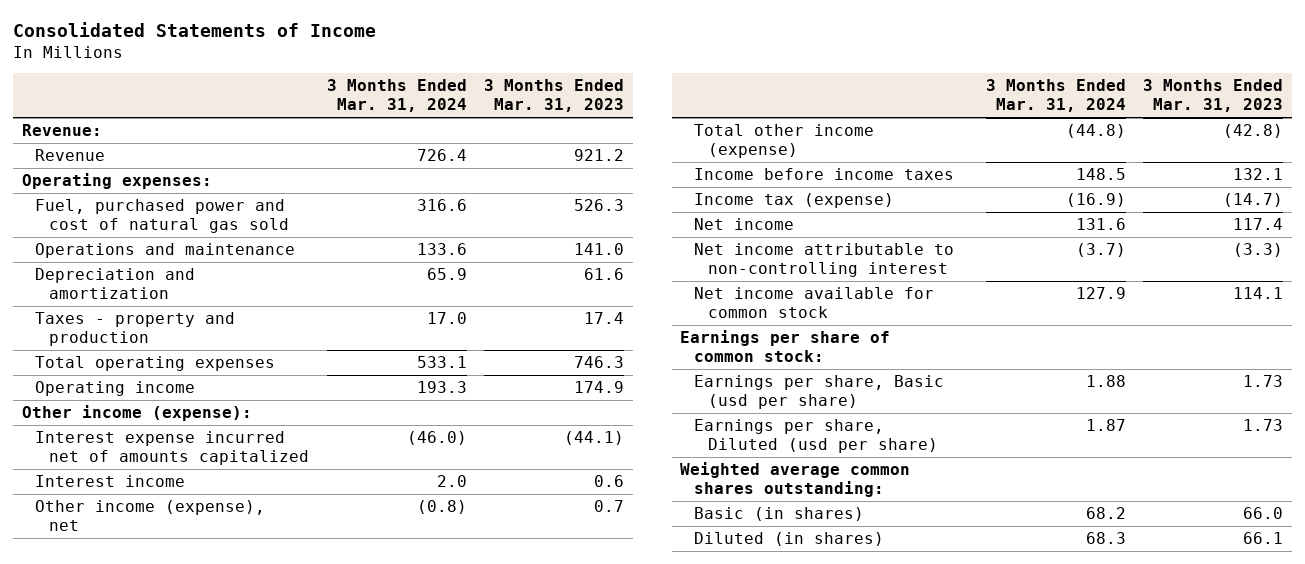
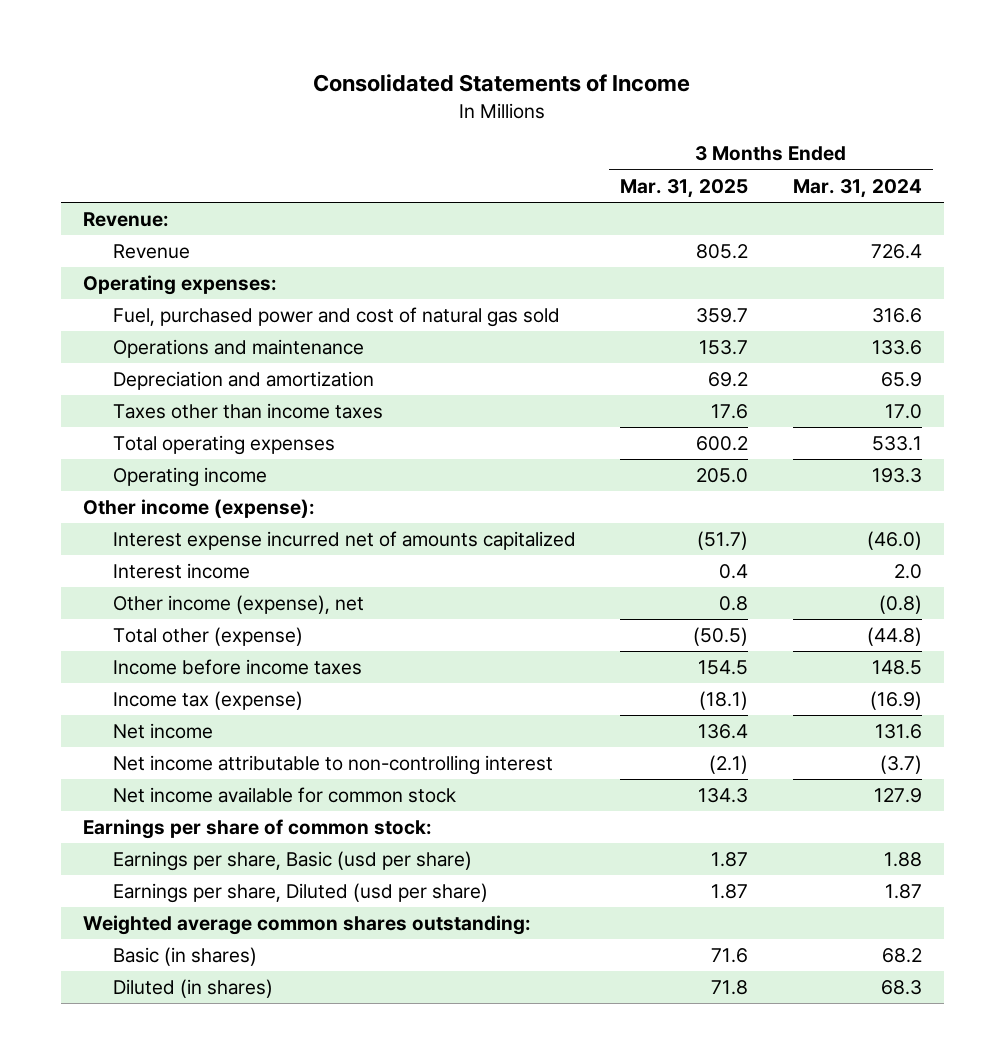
[484,79,625,113] 3 Months Ended Mar. 31, 2023 -> none
none -> [620,178,749,198] Mar. 31, 2025
[35,312,236,347] Taxes - property and production -> [113,403,384,420] Taxes other than income taxes
[694,124,875,159] Total other income (expense) -> [113,627,304,647] Total other (expense)

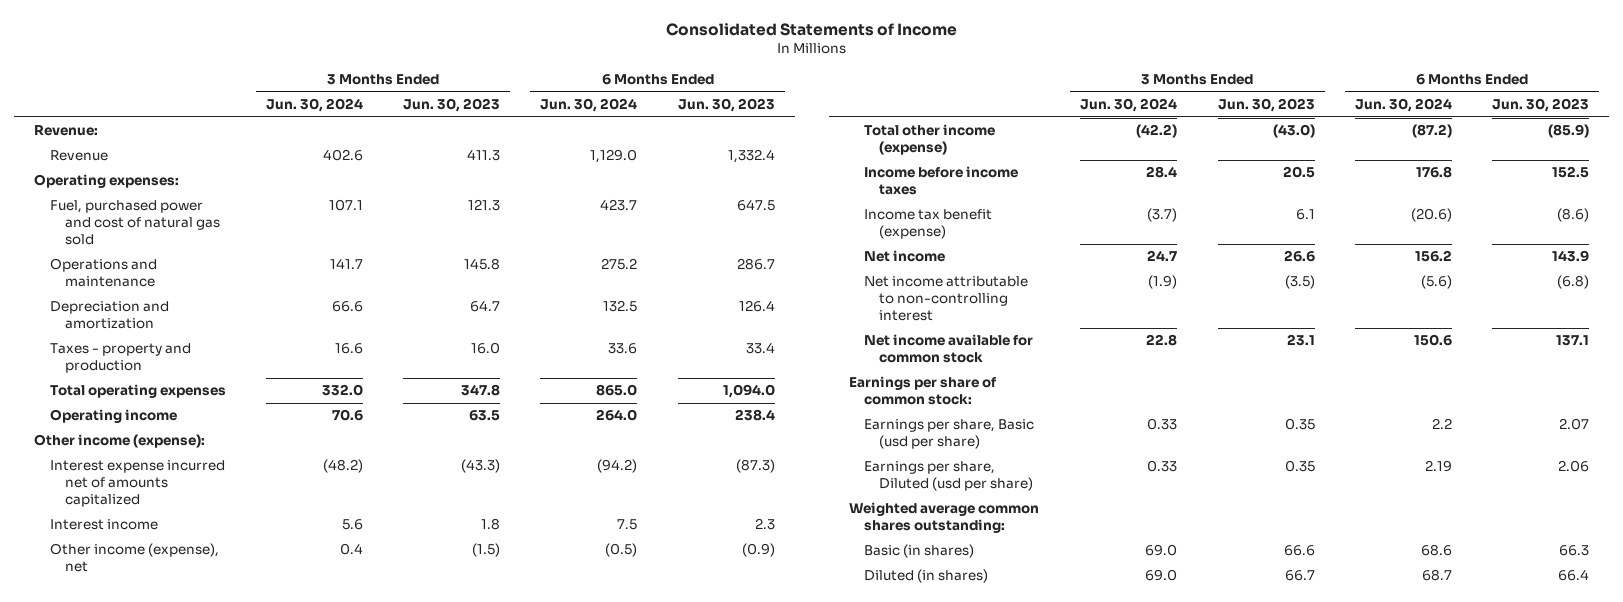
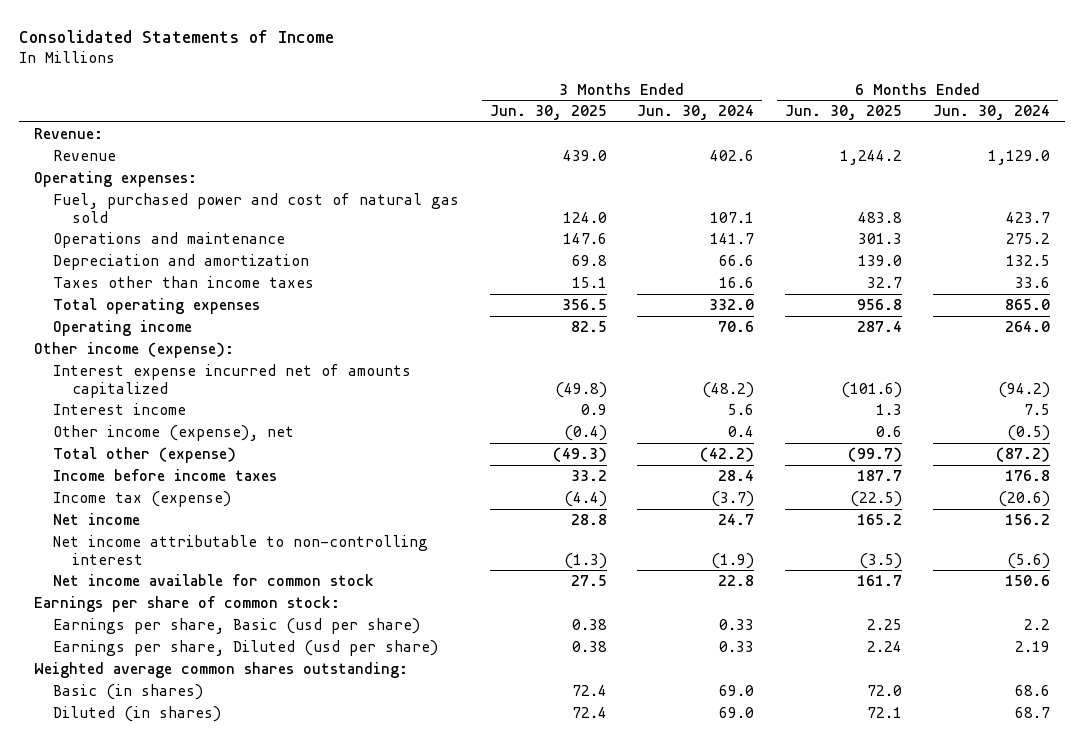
[403,98,501,113] Jun. 30, 2023 -> none
[677,98,775,113] Jun. 30, 2023 -> none
none -> [489,105,607,121] Jun. 30, 2025
none -> [785,105,903,121] Jun. 30, 2025
[49,343,191,374] Taxes - property and production -> [53,276,315,289] Taxes other than income taxes
[864,124,996,156] Total other income (expense) -> [53,447,237,464] Total other (expense)
[864,209,993,240] Income tax benefit (expense) -> [53,491,232,508] Income tax (expense)

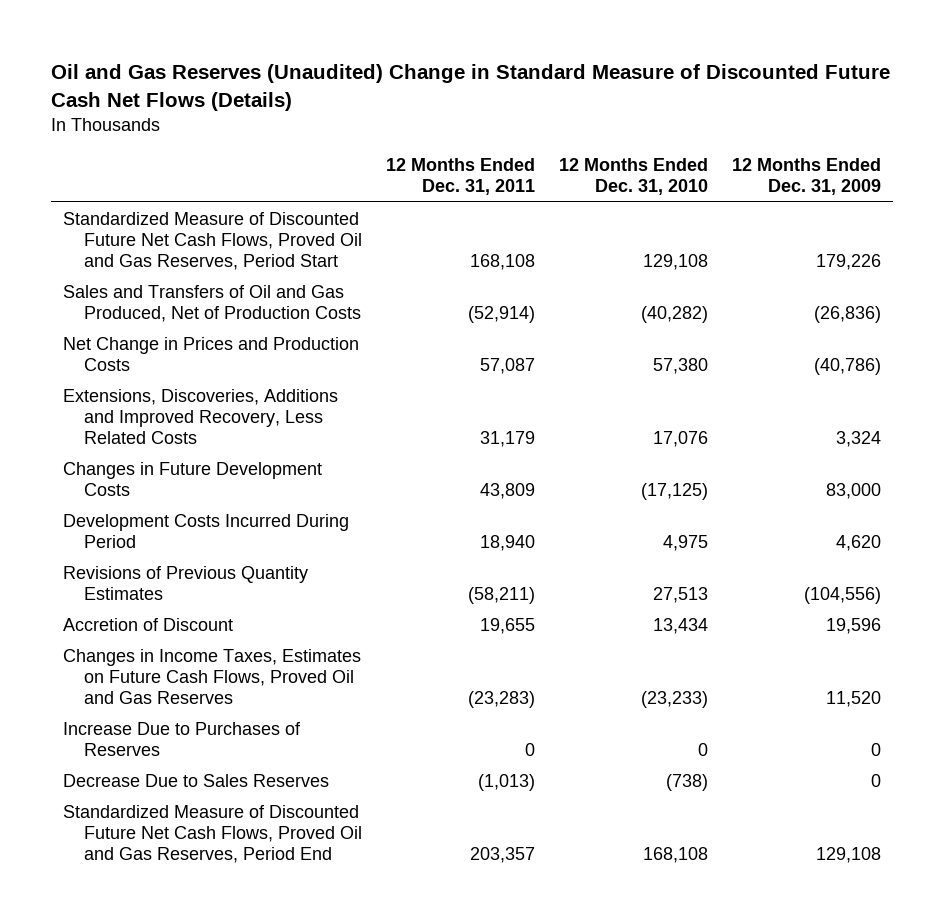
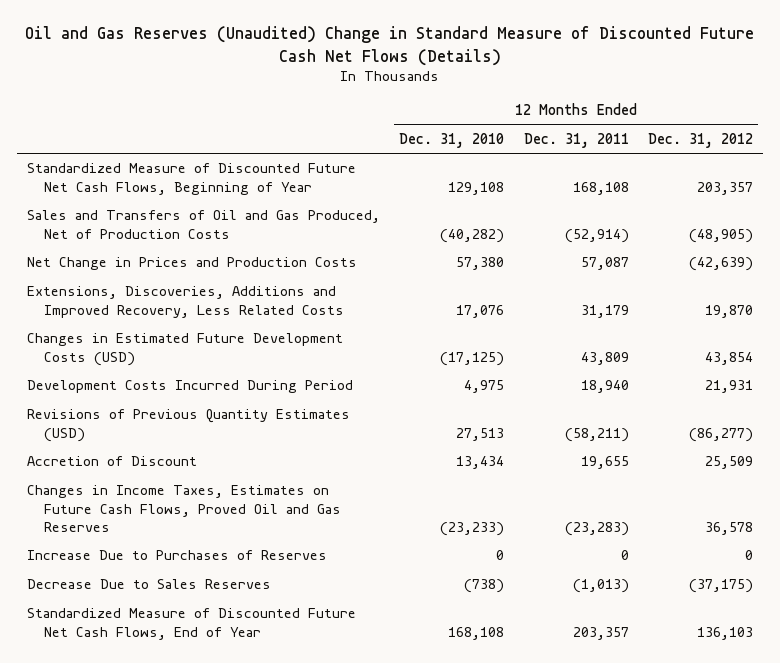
[731,158,881,196] 12 Months Ended Dec. 31, 2009 -> none
none -> [648,132,754,148] Dec. 31, 2012
[63,211,362,270] Standardized Measure of Discounted Future Net Cash Flows, Proved Oil and Gas Reserves, Period Start -> [26,163,356,195] Standardized Measure of Discounted Future Net Cash Flows, Beginning of Year
[63,461,323,496] Changes in Future Development Costs -> [26,333,343,366] Changes in Estimated Future Development Costs (USD)
[63,565,309,600] Revisions of Previous Quantity Estimates -> [26,409,350,442] Revisions of Previous Quantity Estimates (USD)
[63,804,362,863] Standardized Measure of Discounted Future Net Cash Flows, Proved Oil and Gas Reserves, Period End -> [26,608,356,640] Standardized Measure of Discounted Future Net Cash Flows, End of Year

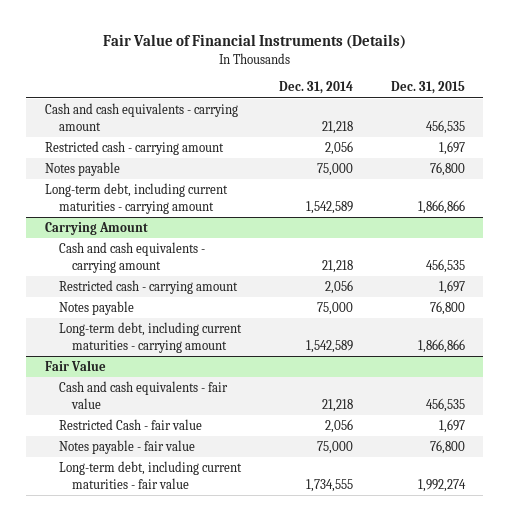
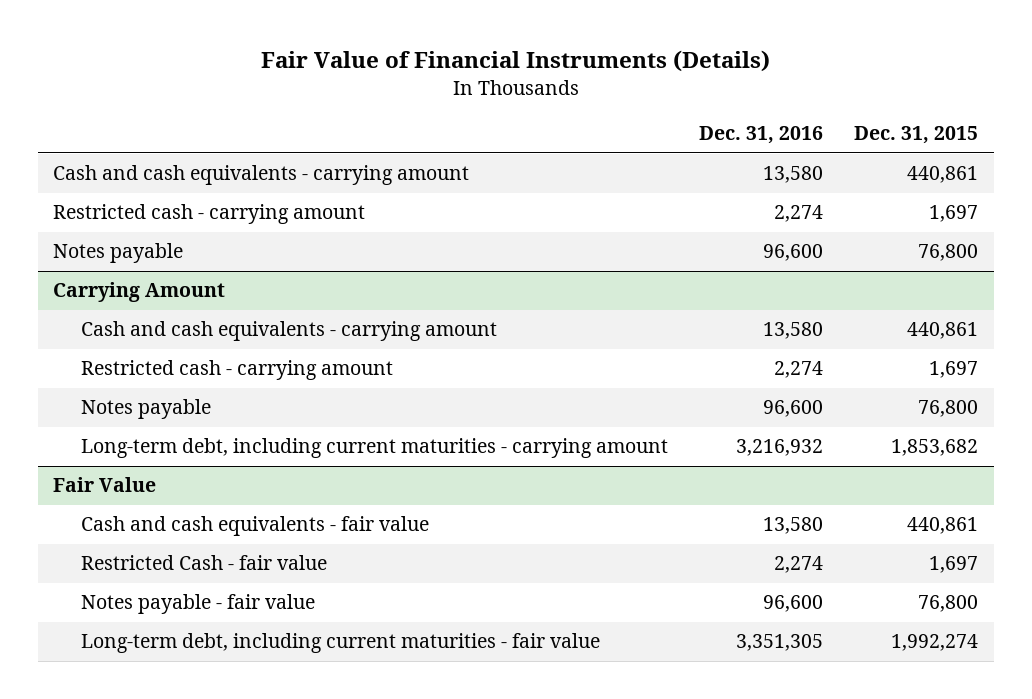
[278,81,353,95] Dec. 31, 2014 -> none
none -> [699,126,824,145] Dec. 31, 2016
[425,119,465,134] 456,535 -> [907,166,979,184] 440,861
[45,183,229,214] Long-term debt, including current maturities - carrying amount -> none
[425,258,465,273] 456,535 -> [907,322,979,340] 440,861
[417,338,465,353] 1,866,866 -> [891,439,979,457] 1,853,682
[425,397,465,412] 456,535 -> [907,517,979,535] 440,861

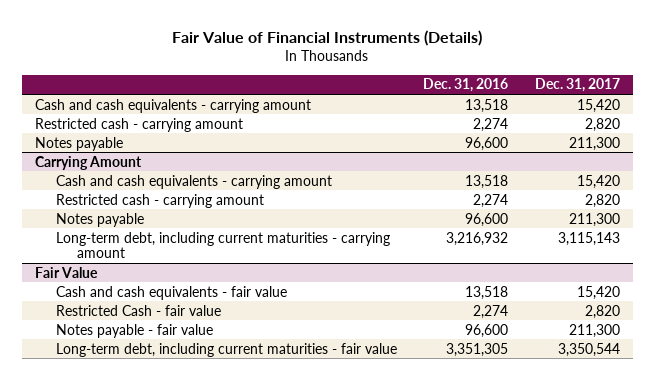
[854,126,979,145] Dec. 31, 2015 -> none
none -> [534,78,620,93] Dec. 31, 2017
[763,166,824,184] 13,580 -> [465,98,509,113] 13,518
[763,322,824,340] 13,580 -> [465,174,509,189] 13,518
[763,517,824,535] 13,580 -> [465,285,509,300] 13,518

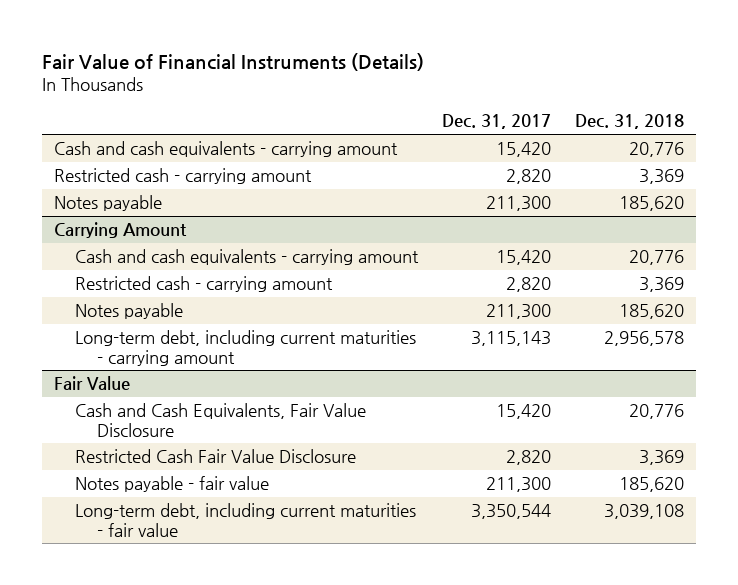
[423,78,509,93] Dec. 31, 2016 -> none
none -> [575,114,685,130] Dec. 31, 2018
[55,285,287,300] Cash and cash equivalents - fair value -> [75,403,367,437] Cash and Cash Equivalents, Fair Value Disclosure
[55,304,221,316] Restricted Cash - fair value -> [75,449,357,464] Restricted Cash Fair Value Disclosure

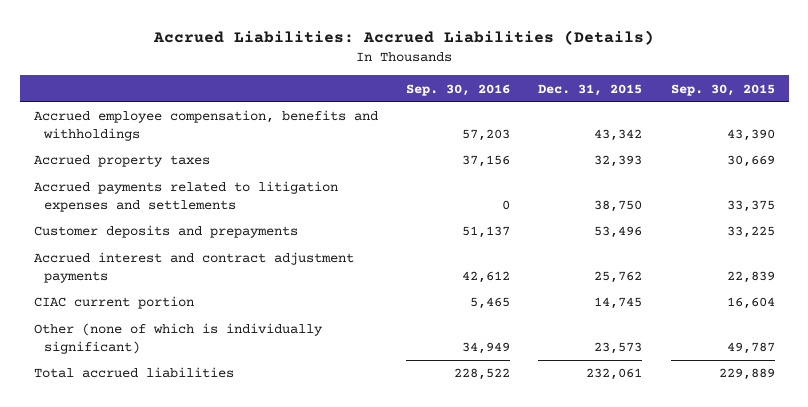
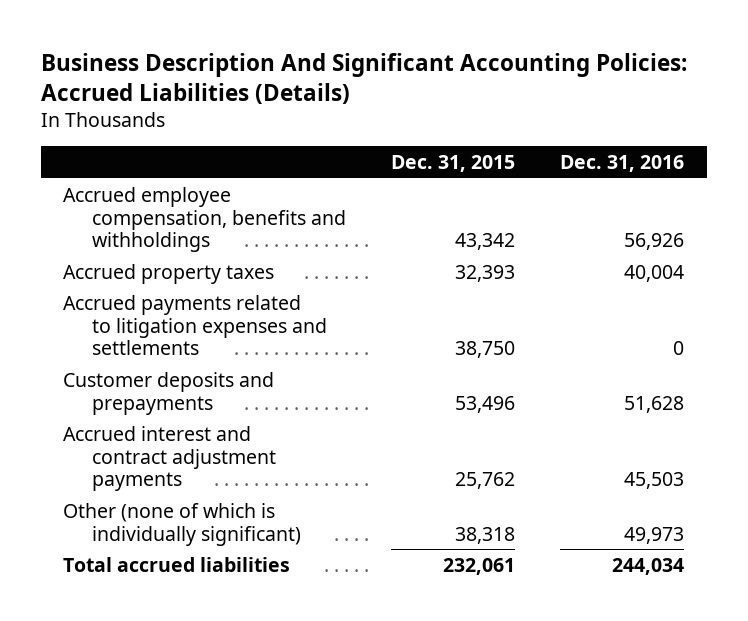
[153,29,655,45] Accrued Liabilities: Accrued Liabilities (Details) -> [40,52,687,104] Business Description And Significant Accounting Policies: Accrued Liabilities (Details)
[406,83,511,96] Sep. 30, 2016 -> none
[670,83,775,96] Sep. 30, 2015 -> none
none -> [560,155,685,173] Dec. 31, 2016
[33,296,194,310] CIAC current portion -> none
[594,341,643,354] 23,573 -> [455,526,516,544] 38,318

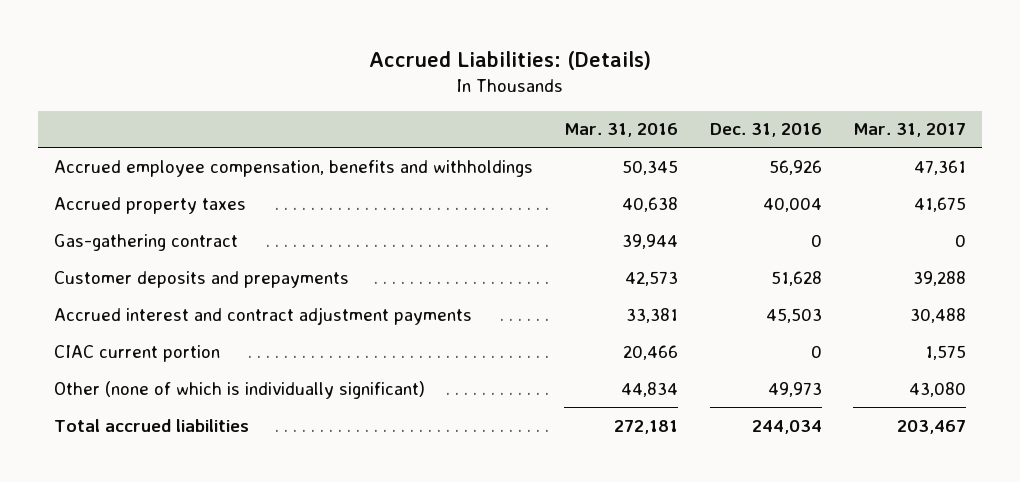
[40,52,687,104] Business Description And Significant Accounting Policies: Accrued Liabilities (Details) -> [368,51,651,71] Accrued Liabilities: (Details)
[391,155,516,173] Dec. 31, 2015 -> none
none -> [564,123,679,138] Mar. 31, 2016
none -> [853,123,967,138] Mar. 31, 2017
[63,294,327,356] Accrued payments related to litigation expenses and settlements -> none
none -> [53,233,238,251] Gas-gathering contract
none -> [53,344,220,362] CIAC current portion

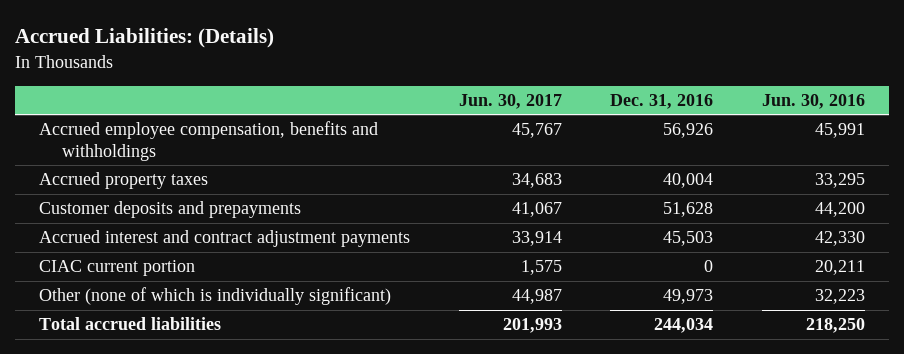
[564,123,679,138] Mar. 31, 2016 -> none
[853,123,967,138] Mar. 31, 2017 -> none
none -> [458,93,562,109] Jun. 30, 2017
none -> [761,93,865,109] Jun. 30, 2016
[53,233,238,251] Gas-gathering contract -> none

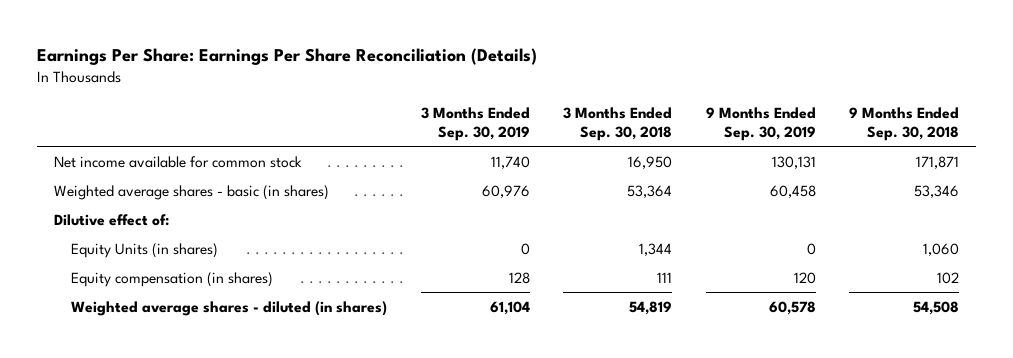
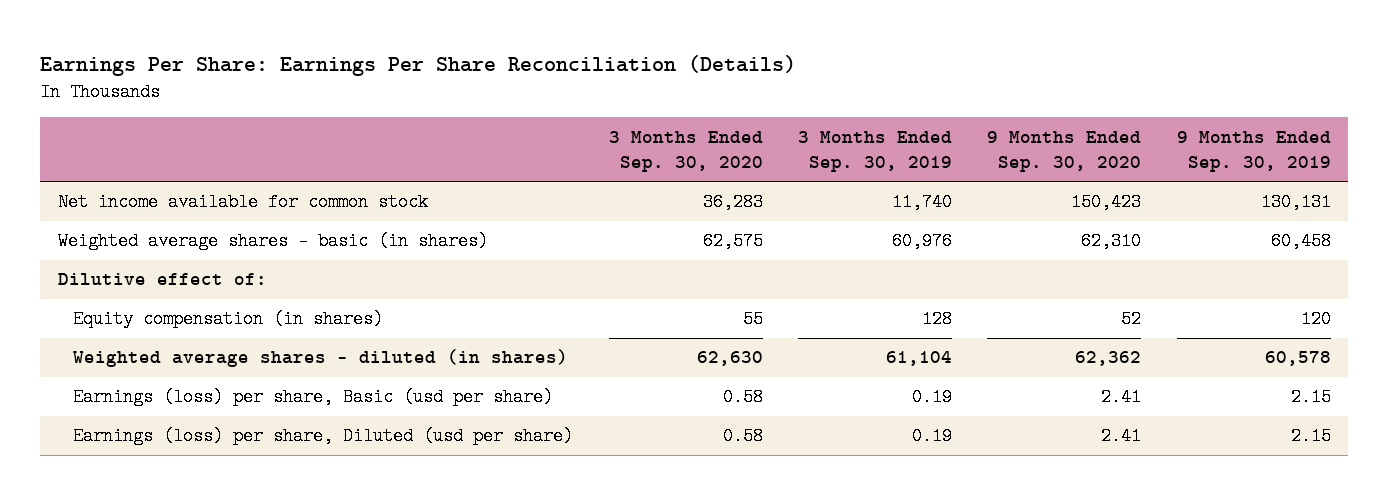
[563,106,673,142] 3 Months Ended Sep. 30, 2018 -> none
[849,106,960,142] 9 Months Ended Sep. 30, 2018 -> none
none -> [608,130,763,172] 3 Months Ended Sep. 30, 2020
none -> [987,130,1142,172] 9 Months Ended Sep. 30, 2020
[71,242,219,258] Equity Units (in shares) -> none
none -> [73,388,554,407] Earnings (loss) per share, Basic (usd per share)
none -> [73,427,574,446] Earnings (loss) per share, Diluted (usd per share)

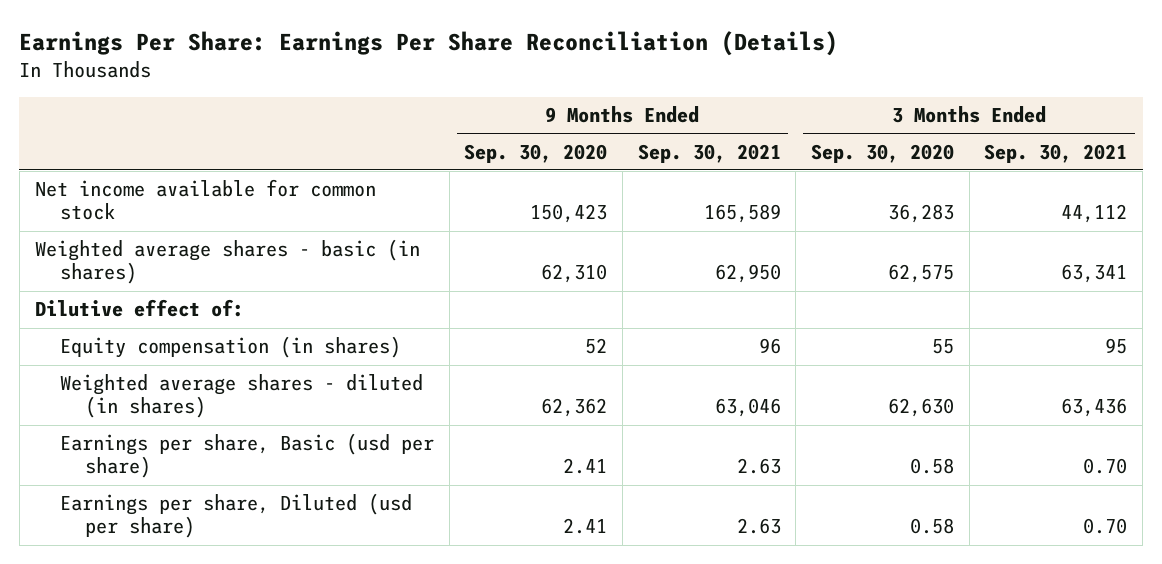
[798,130,953,172] 3 Months Ended Sep. 30, 2019 -> none
[1176,130,1331,172] 9 Months Ended Sep. 30, 2019 -> none
none -> [637,143,781,163] Sep. 30, 2021
none -> [984,143,1128,163] Sep. 30, 2021
[73,388,554,407] Earnings (loss) per share, Basic (usd per share) -> [59,433,434,479] Earnings per share, Basic (usd per share)
[73,427,574,446] Earnings (loss) per share, Diluted (usd per share) -> [59,493,412,539] Earnings per share, Diluted (usd per share)

